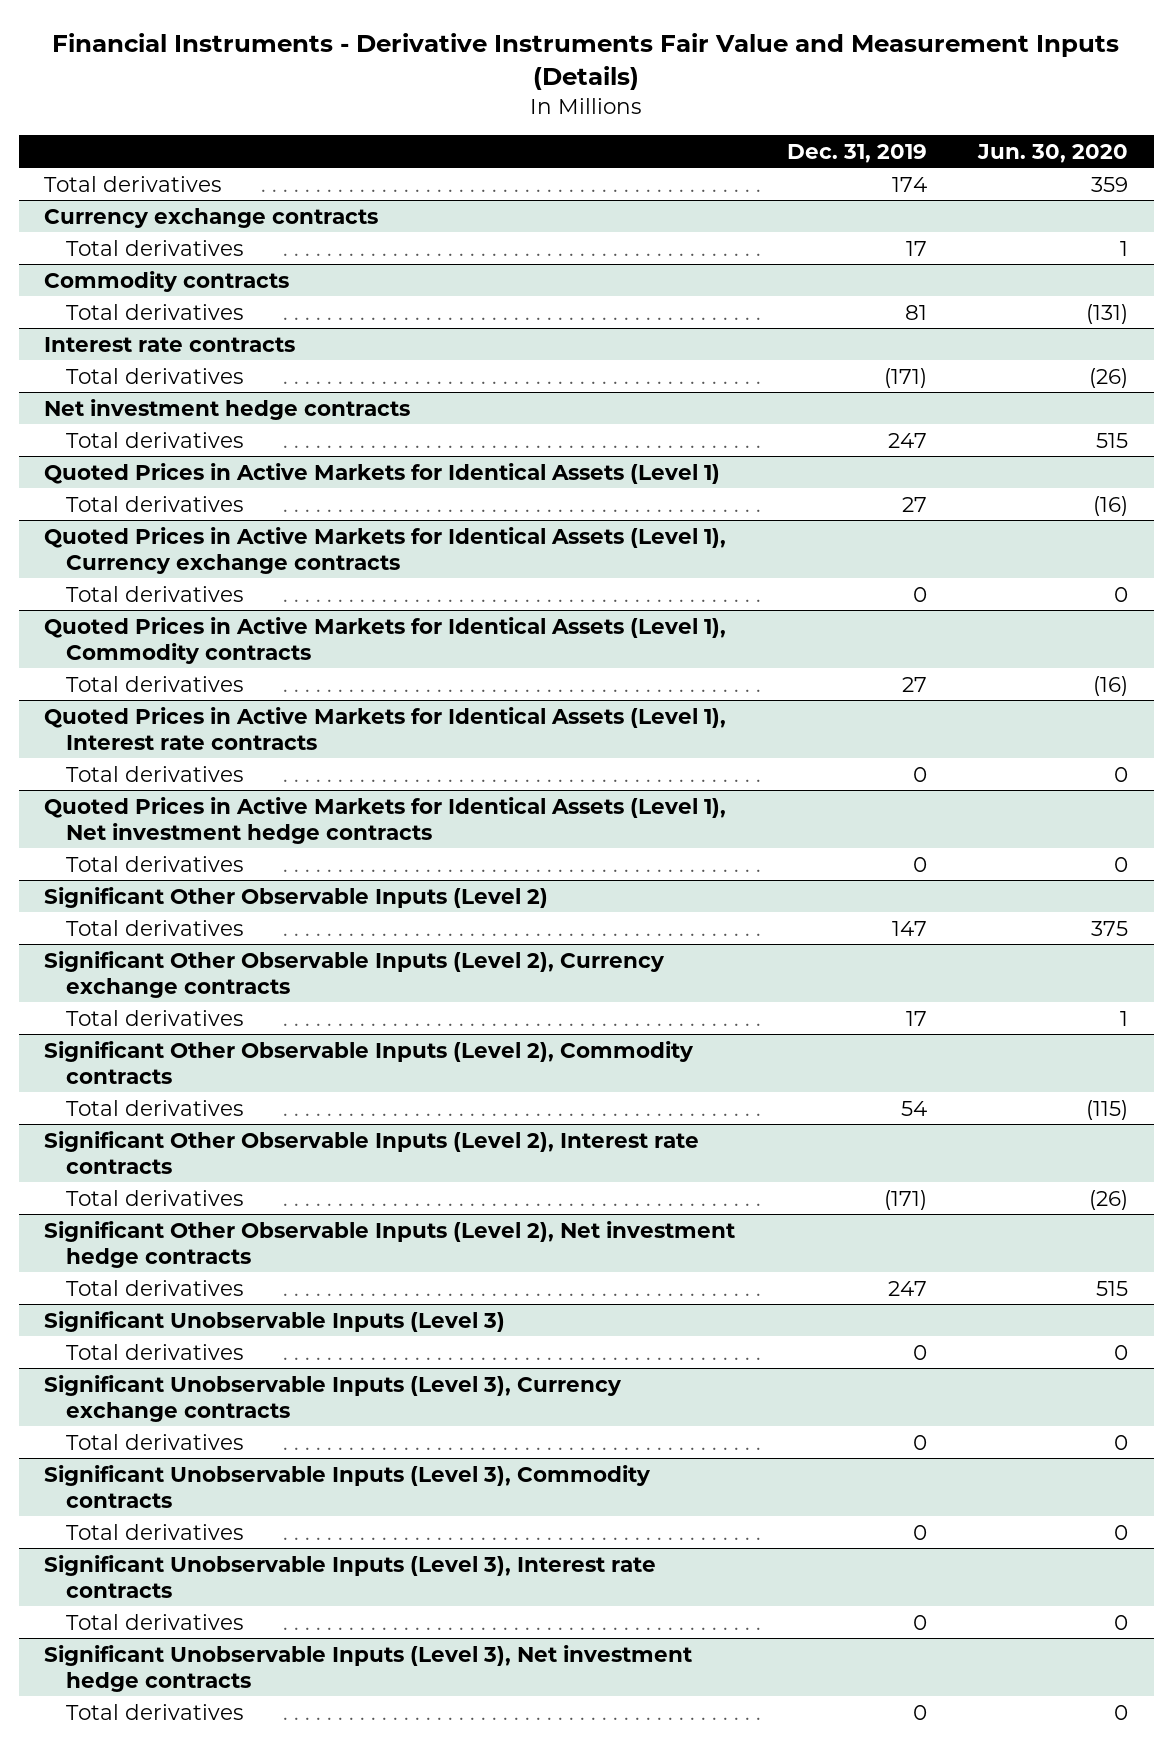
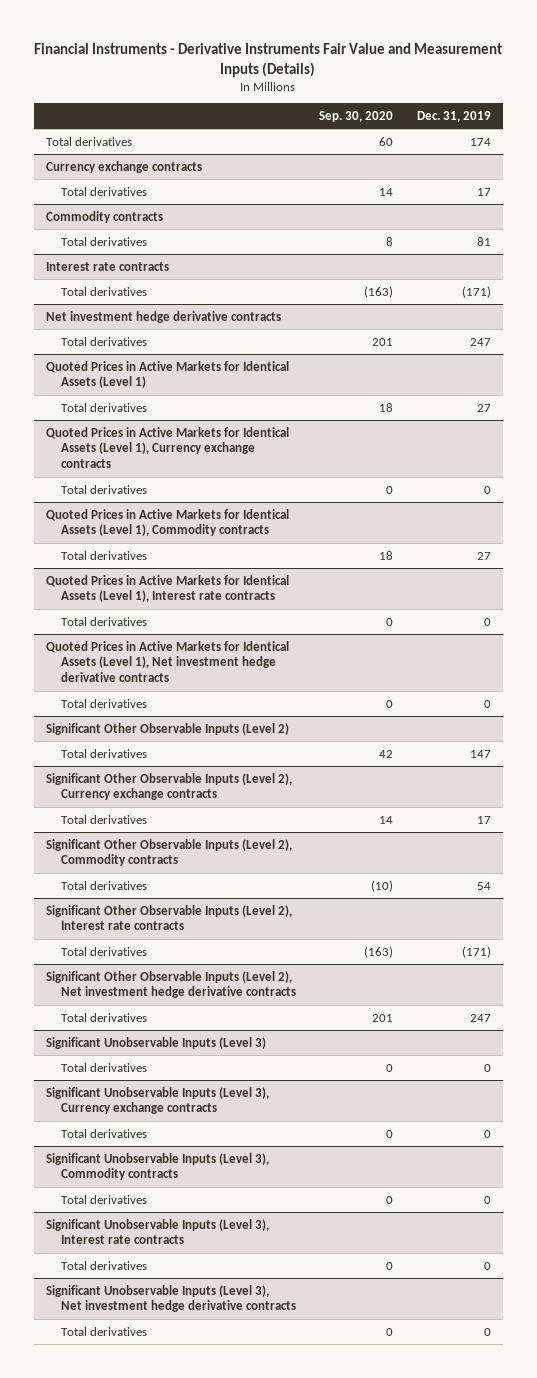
[976,143,1128,163] Jun. 30, 2020 -> none
none -> [319,110,394,122] Sep. 30, 2020
[44,398,411,420] Net investment hedge contracts -> [45,310,281,323] Net investment hedge derivative contracts
[44,796,727,844] Quoted Prices in Active Markets for Identical Assets (Level 1), Net investment hedge contracts -> [45,640,289,683] Quoted Prices in Active Markets for Identical Assets (Level 1), Net investment hedge derivative contracts
[44,1220,736,1268] Significant Other Observable Inputs (Level 2), Net investment hedge contracts -> [45,970,296,999] Significant Other Observable Inputs (Level 2), Net investment hedge derivative contracts
[44,1644,693,1692] Significant Unobservable Inputs (Level 3), Net investment hedge contracts -> [45,1284,296,1313] Significant Unobservable Inputs (Level 3), Net investment hedge derivative contracts

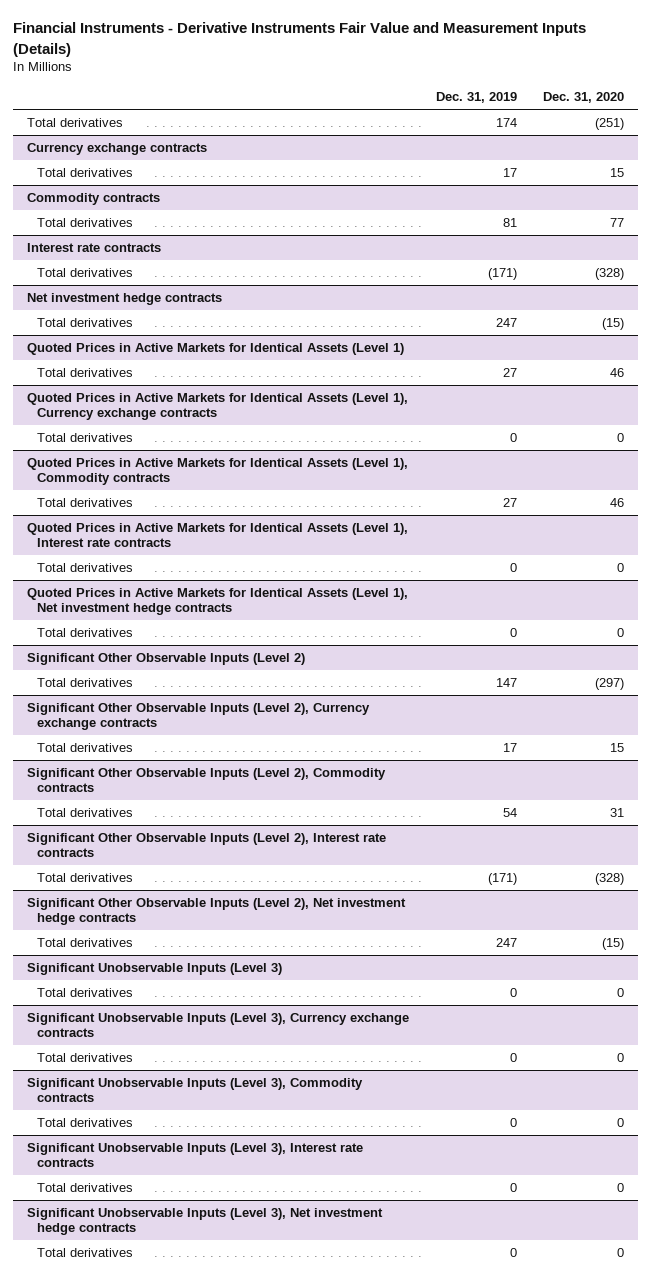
[319,110,394,122] Sep. 30, 2020 -> none
none -> [543,92,625,104] Dec. 31, 2020
[45,310,281,323] Net investment hedge derivative contracts -> [26,292,222,305] Net investment hedge contracts
[45,640,289,683] Quoted Prices in Active Markets for Identical Assets (Level 1), Net investment hedge derivative contracts -> [26,587,408,616] Quoted Prices in Active Markets for Identical Assets (Level 1), Net investment hedge contracts
[45,970,296,999] Significant Other Observable Inputs (Level 2), Net investment hedge derivative contracts -> [26,897,406,926] Significant Other Observable Inputs (Level 2), Net investment hedge contracts
[45,1284,296,1313] Significant Unobservable Inputs (Level 3), Net investment hedge derivative contracts -> [26,1207,383,1236] Significant Unobservable Inputs (Level 3), Net investment hedge contracts

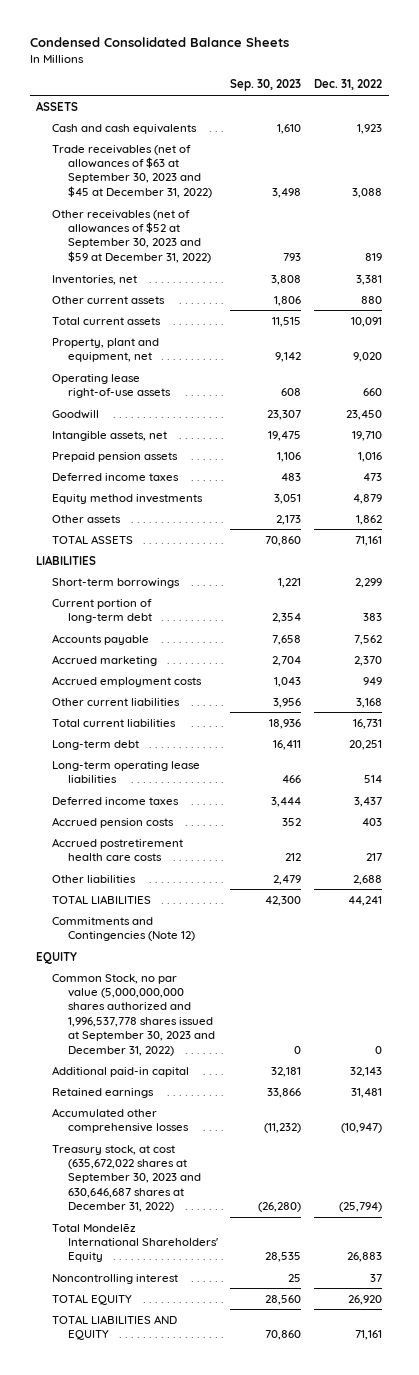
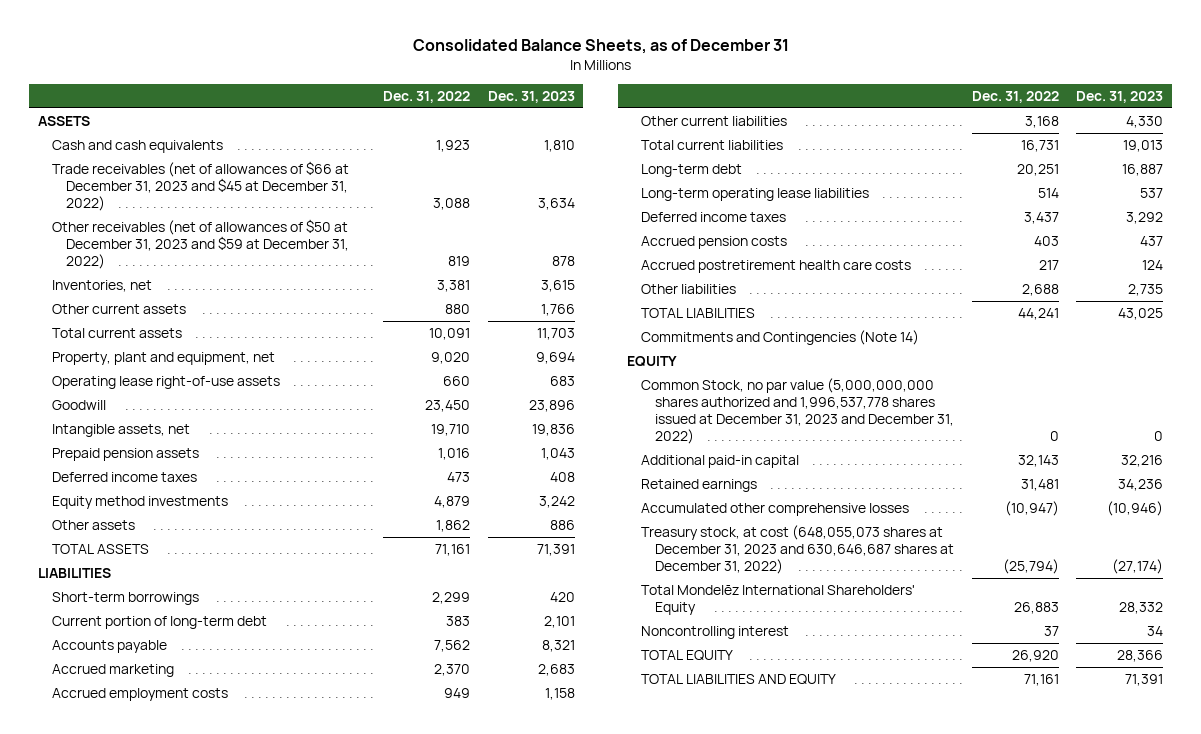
[29,37,289,48] Condensed Consolidated Balance Sheets -> [412,38,789,54] Consolidated Balance Sheets, as of December 31
[230,79,302,92] Sep. 30, 2023 -> none
none -> [487,90,575,103] Dec. 31, 2023
[51,144,212,198] Trade receivables (net of allowances of $63 at September 30, 2023 and $45 at December 31, 2022) -> [52,161,350,211] Trade receivables (net of allowances of $66 at December 31, 2023 and $45 at December 31, 2022)
[51,209,211,263] Other receivables (net of allowances of $52 at September 30, 2023 and $59 at December 31, 2022) -> [52,219,350,269] Other receivables (net of allowances of $50 at December 31, 2023 and $59 at December 31, 2022)
[51,916,195,942] Commitments and Contingencies (Note 12) -> [640,330,919,346] Commitments and Contingencies (Note 14)
[51,973,215,1056] Common Stock, no par value (5,000,000,000 shares authorized and 1,996,537,778 shares issued at September 30, 2023 and December 31, 2022) -> [640,378,954,444] Common Stock, no par value (5,000,000,000 shares authorized and 1,996,537,778 shares issued at December 31, 2023 and December 31, 2022)
[51,1144,201,1213] Treasury stock, at cost (635,672,022 shares at September 30, 2023 and 630,646,687 shares at December 31, 2022) -> [640,525,954,574] Treasury stock, at cost (648,055,073 shares at December 31, 2023 and 630,646,687 shares at December 31, 2022)

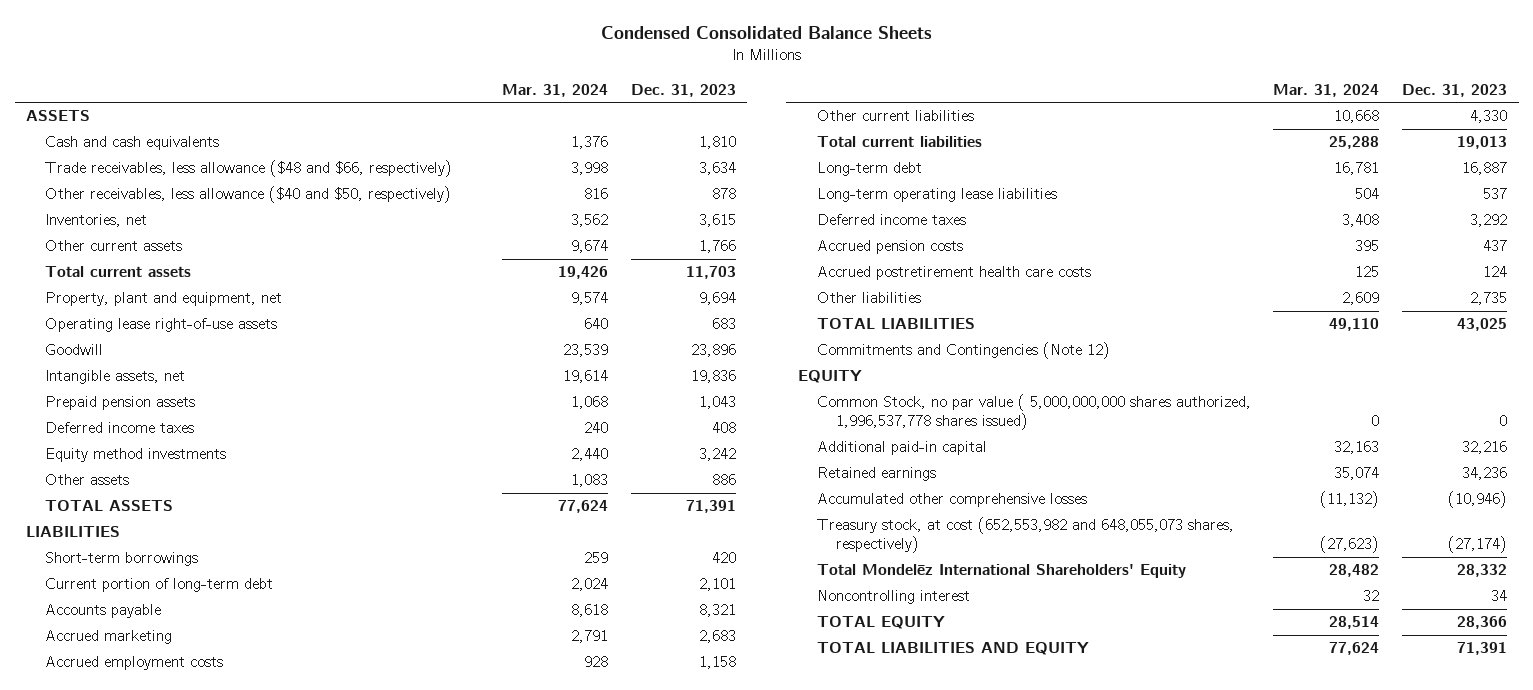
[412,38,789,54] Consolidated Balance Sheets, as of December 31 -> [600,26,932,40] Condensed Consolidated Balance Sheets
[382,90,470,103] Dec. 31, 2022 -> none
none -> [501,83,608,97] Mar. 31, 2024
[52,161,350,211] Trade receivables (net of allowances of $66 at December 31, 2023 and $45 at December 31, 2022) -> [44,160,452,178] Trade receivables, less allowance ($48 and $66, respectively)
[52,219,350,269] Other receivables (net of allowances of $50 at December 31, 2023 and $59 at December 31, 2022) -> [44,186,451,204] Other receivables, less allowance ($40 and $50, respectively)
[640,330,919,346] Commitments and Contingencies (Note 14) -> [816,342,1110,360] Commitments and Contingencies (Note 12)
[640,378,954,444] Common Stock, no par value (5,000,000,000 shares authorized and 1,996,537,778 shares issued at December 31, 2023 and December 31, 2022) -> [816,394,1251,431] Common Stock, no par value ( 5,000,000,000 shares authorized, 1,996,537,778 shares issued)
[640,525,954,574] Treasury stock, at cost (648,055,073 shares at December 31, 2023 and 630,646,687 shares at December 31, 2022) -> [816,517,1234,554] Treasury stock, at cost (652,553,982 and 648,055,073 shares, respectively)

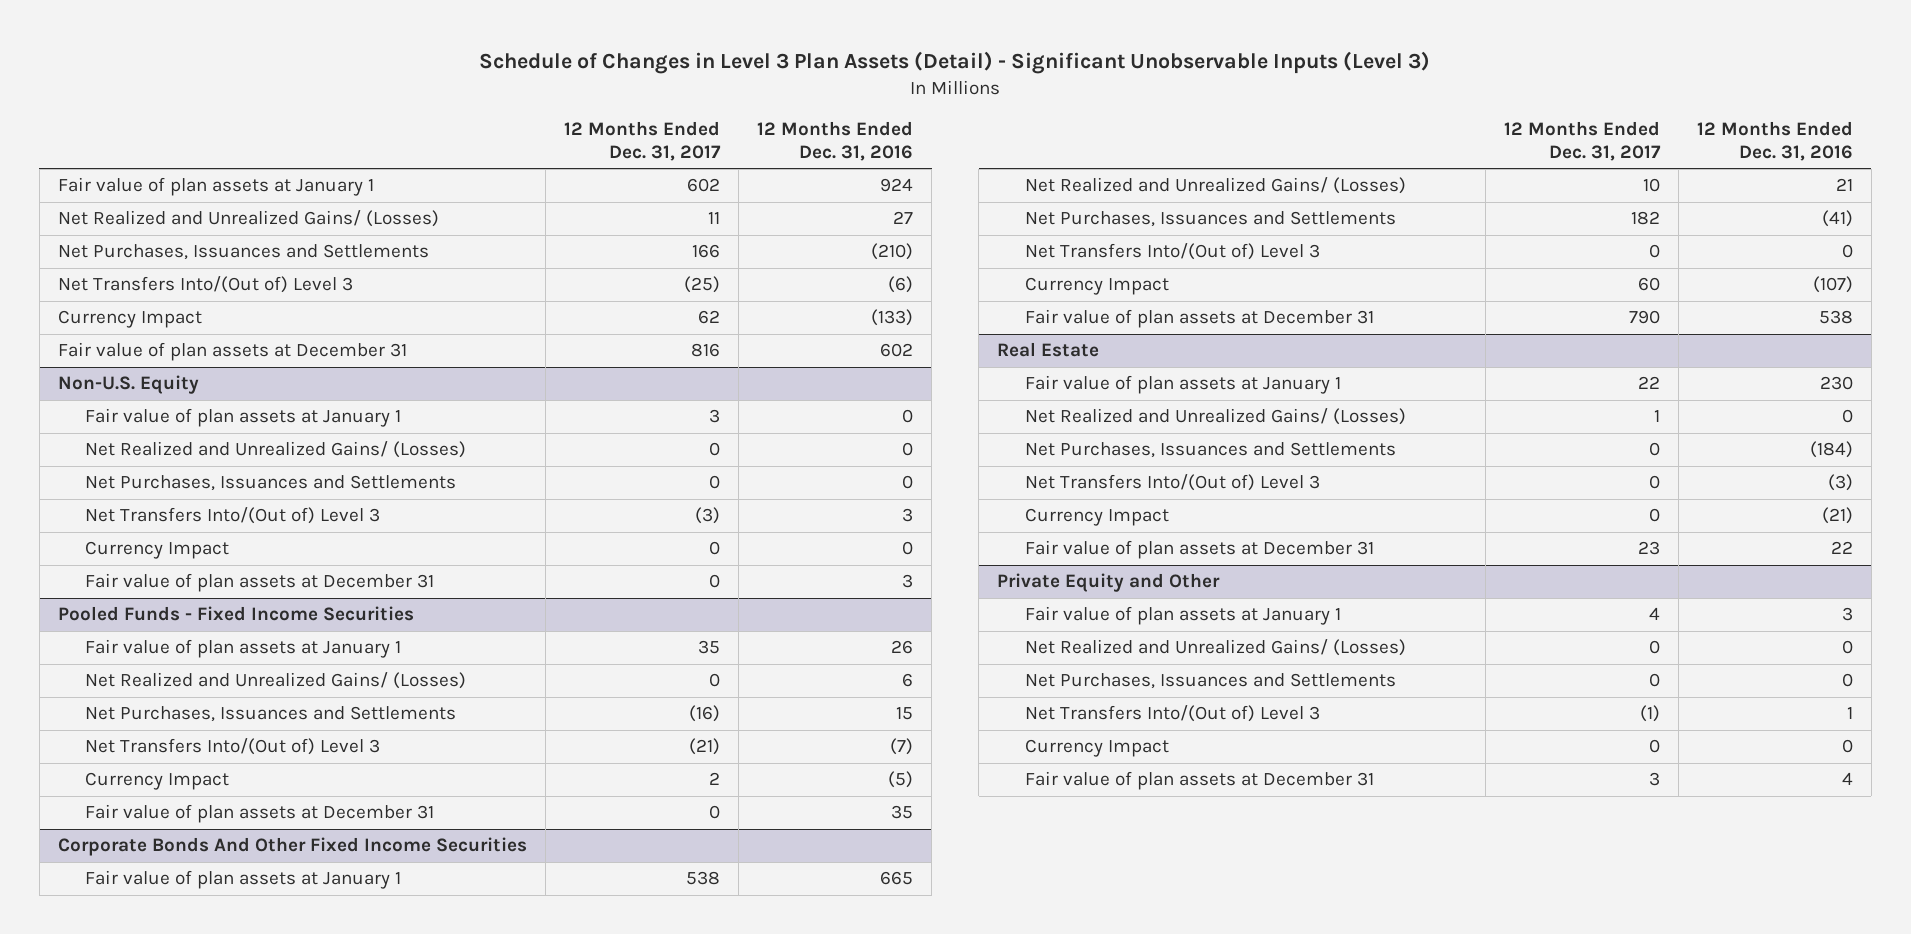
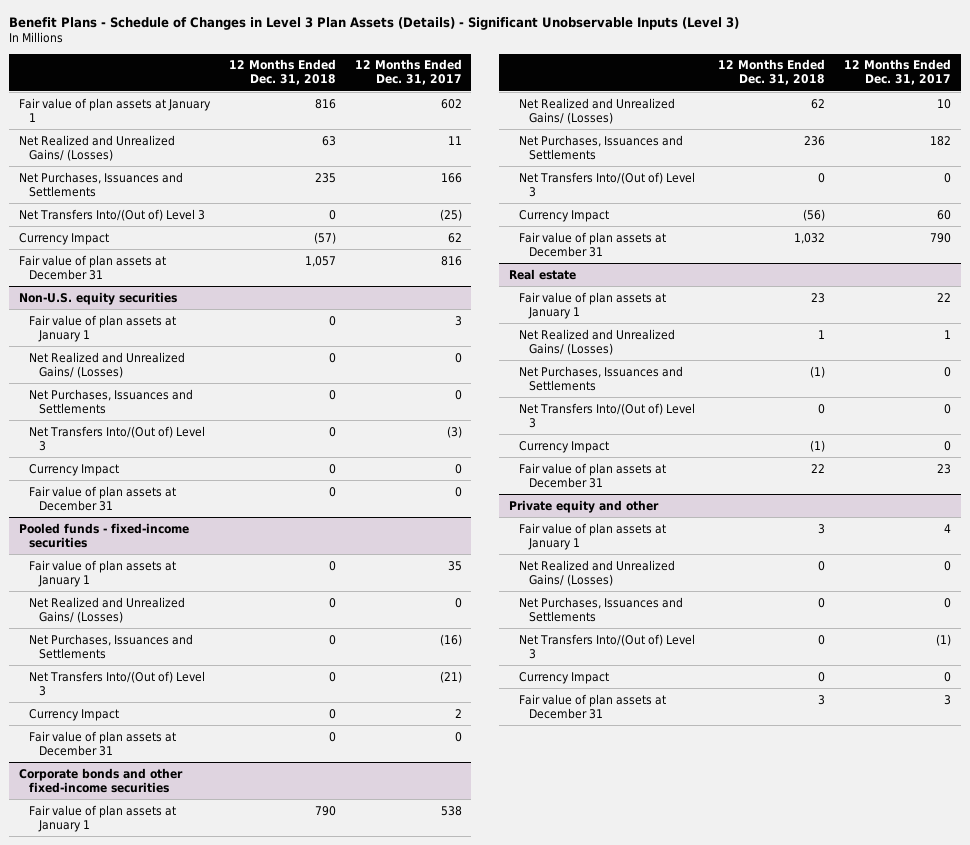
[479,51,1431,75] Schedule of Changes in Level 3 Plan Assets (Detail) - Significant Unobservable Inputs (Level 3) -> [9,16,740,30] Benefit Plans - Schedule of Changes in Level 3 Plan Assets (Details) - Significant Unobservable Inputs (Level 3)
[757,120,914,162] 12 Months Ended Dec. 31, 2016 -> none
none -> [228,59,336,86] 12 Months Ended Dec. 31, 2018
[57,375,199,395] Non-U.S. Equity -> [18,291,177,305] Non-U.S. equity securities
[57,606,414,622] Pooled Funds - Fixed Income Securities -> [18,522,189,548] Pooled funds - fixed-income securities
[57,837,527,857] Corporate Bonds And Other Fixed Income Securities -> [18,767,183,793] Corporate bonds and other fixed-income securities
[997,342,1100,358] Real Estate -> [508,268,576,280] Real estate
[997,573,1221,593] Private Equity and Other -> [508,499,659,513] Private equity and other

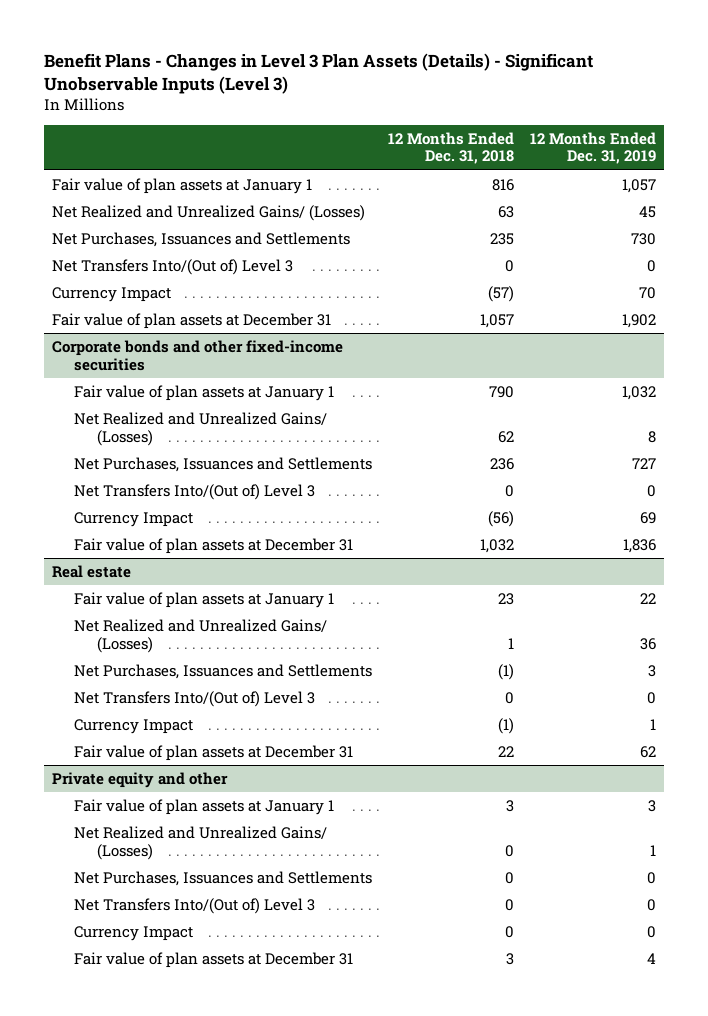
[9,16,740,30] Benefit Plans - Schedule of Changes in Level 3 Plan Assets (Details) - Significant Unobservable Inputs (Level 3) -> [43,52,593,94] Benefit Plans - Changes in Level 3 Plan Assets (Details) - Significant Unobservable Inputs (Level 3)
[354,59,462,86] 12 Months Ended Dec. 31, 2017 -> none
none -> [530,131,657,165] 12 Months Ended Dec. 31, 2019
[18,291,177,305] Non-U.S. equity securities -> none
[28,314,176,342] Fair value of plan assets at January 1 -> none
[28,351,185,378] Net Realized and Unrealized Gains/ (Losses) -> none
[28,388,193,414] Net Purchases, Issuances and Settlements -> none
[28,425,205,451] Net Transfers Into/(Out of) Level 3 -> none
[28,463,119,476] Currency Impact -> none
[28,485,176,511] Fair value of plan assets at December 31 -> none
[18,522,189,548] Pooled funds - fixed-income securities -> none
[28,559,176,587] Fair value of plan assets at January 1 -> none
[28,596,185,623] Net Realized and Unrealized Gains/ (Losses) -> none
[28,633,193,659] Net Purchases, Issuances and Settlements -> none
[28,670,205,696] Net Transfers Into/(Out of) Level 3 -> none
[28,708,119,721] Currency Impact -> none
[28,730,176,756] Fair value of plan assets at December 31 -> none

